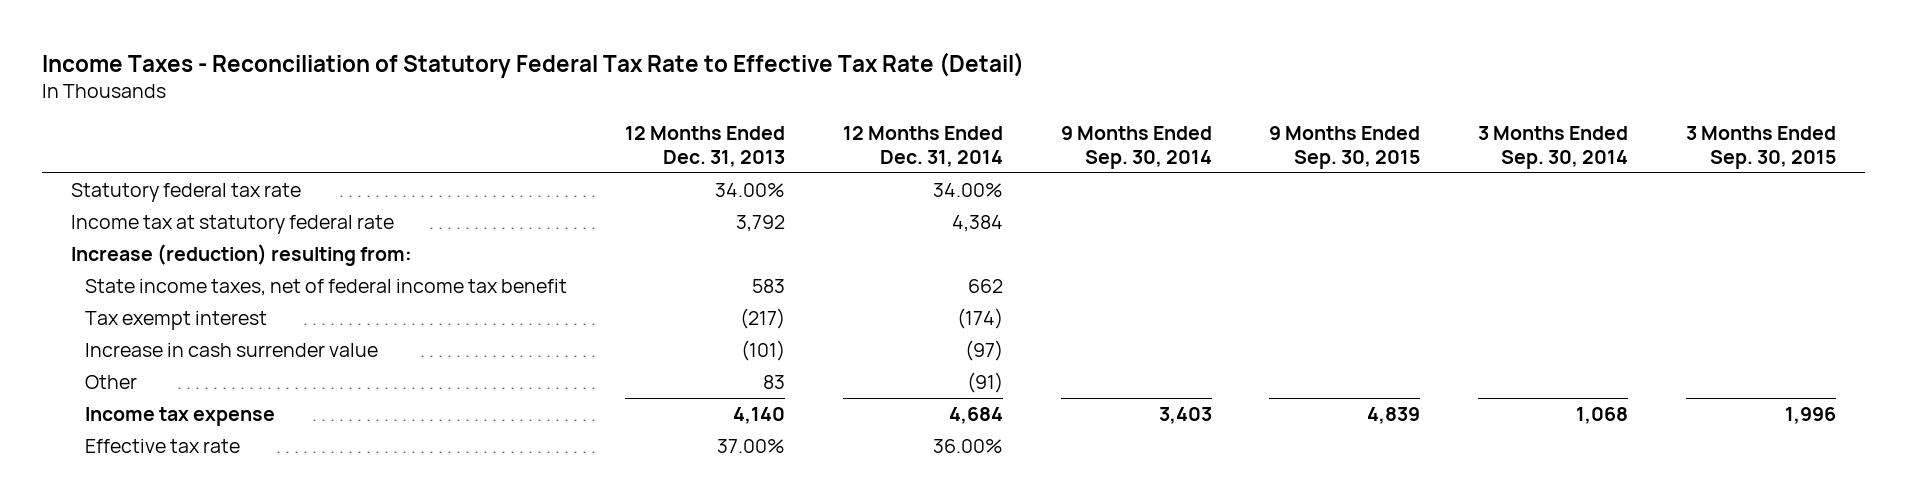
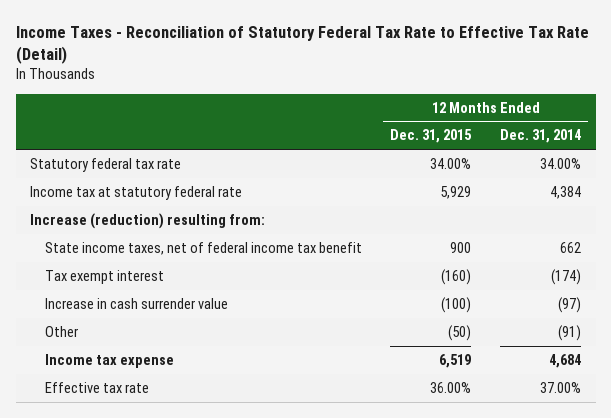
[624,126,785,167] 12 Months Ended Dec. 31, 2013 -> none
[1060,126,1212,169] 9 Months Ended Sep. 30, 2014 -> none
[1269,126,1421,169] 9 Months Ended Sep. 30, 2015 -> none
[1478,126,1629,169] 3 Months Ended Sep. 30, 2014 -> none
[1686,126,1837,169] 3 Months Ended Sep. 30, 2015 -> none
none -> [390,129,473,144] Dec. 31, 2015
[932,439,1003,454] 36.00% -> [540,381,582,393] 37.00%

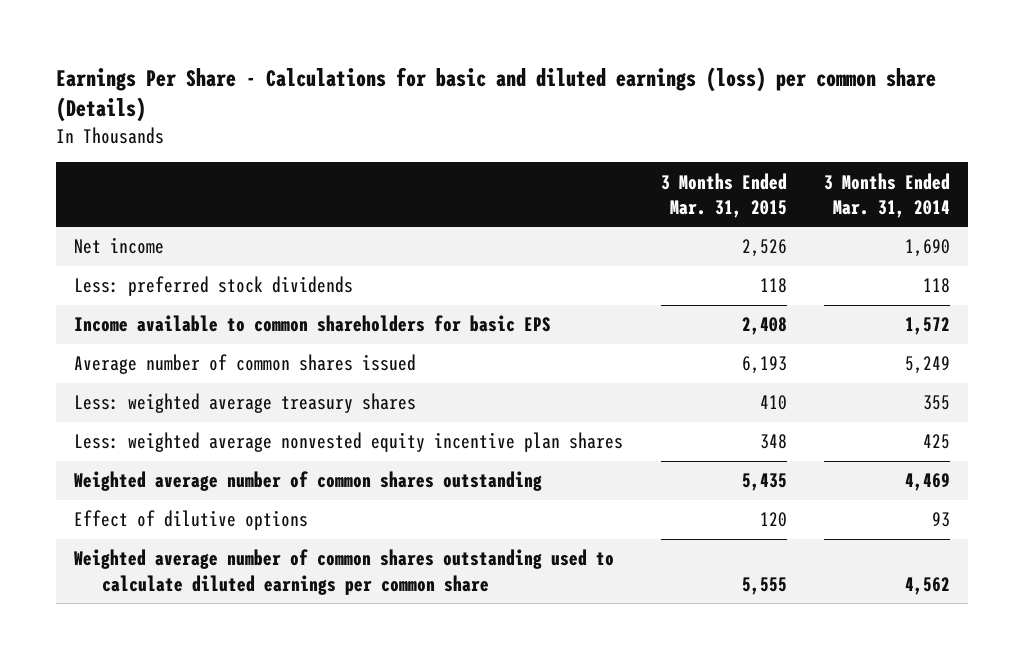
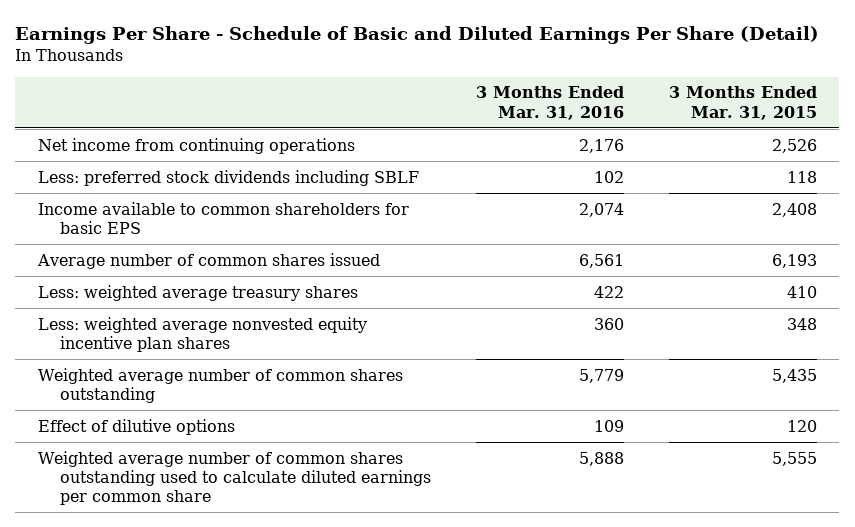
[55,67,936,123] Earnings Per Share - Calculations for basic and diluted earnings (loss) per common share (Details) -> [15,25,820,44] Earnings Per Share - Schedule of Basic and Diluted Earnings Per Share (Detail)
[823,172,950,218] 3 Months Ended Mar. 31, 2014 -> none
none -> [475,86,624,120] 3 Months Ended Mar. 31, 2016
[74,237,165,255] Net income -> [37,137,355,154] Net income from continuing operations
[74,276,354,297] Less: preferred stock dividends -> [37,169,419,186] Less: preferred stock dividends including SBLF

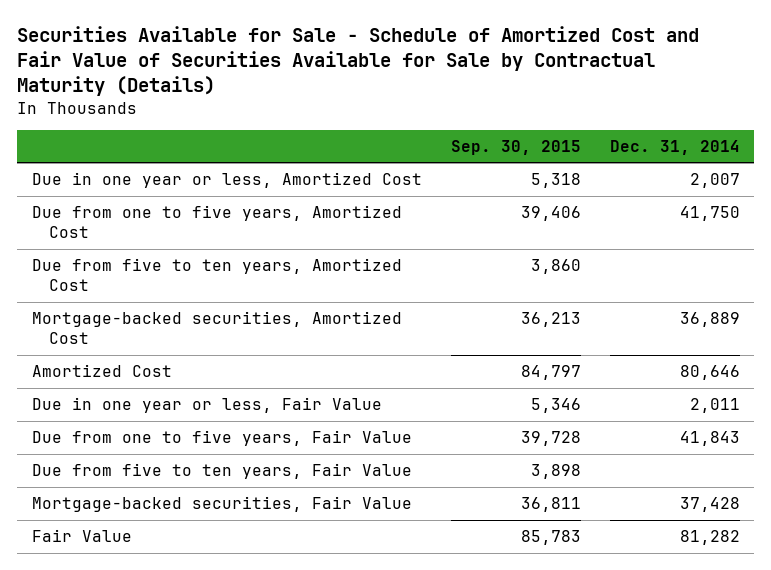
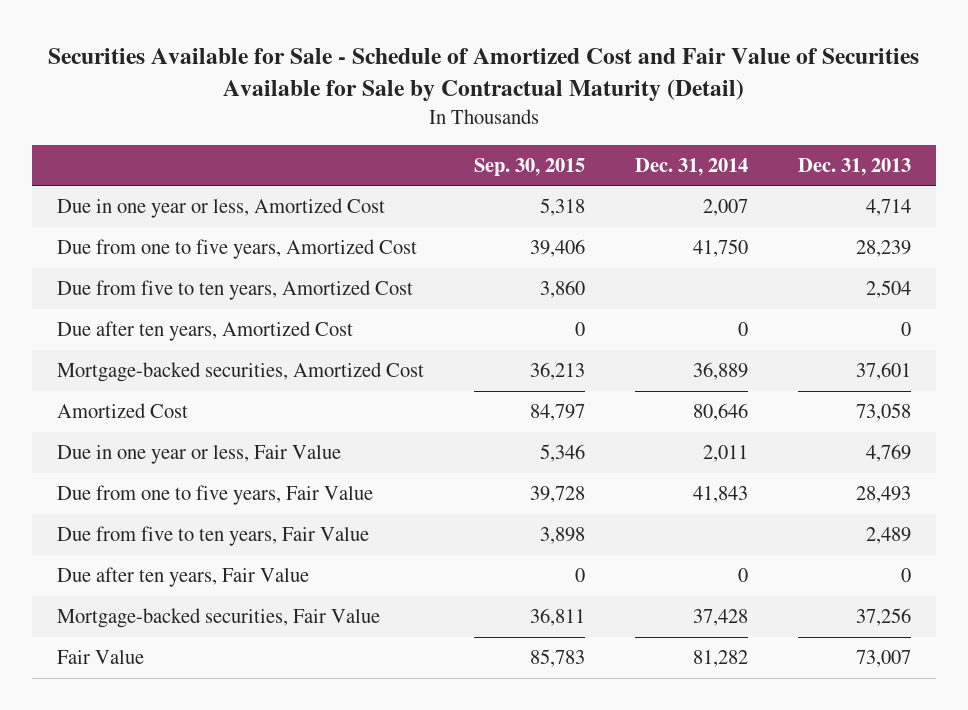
[17,26,700,96] Securities Available for Sale - Schedule of Amortized Cost and Fair Value of Securities Available for Sale by Contractual Maturity (Details) -> [47,48,919,102] Securities Available for Sale - Schedule of Amortized Cost and Fair Value of Securities Available for Sale by Contractual Maturity (Detail)
none -> [797,157,911,176] Dec. 31, 2013
none -> [57,321,354,342] Due after ten years, Amortized Cost
none -> [57,567,310,588] Due after ten years, Fair Value

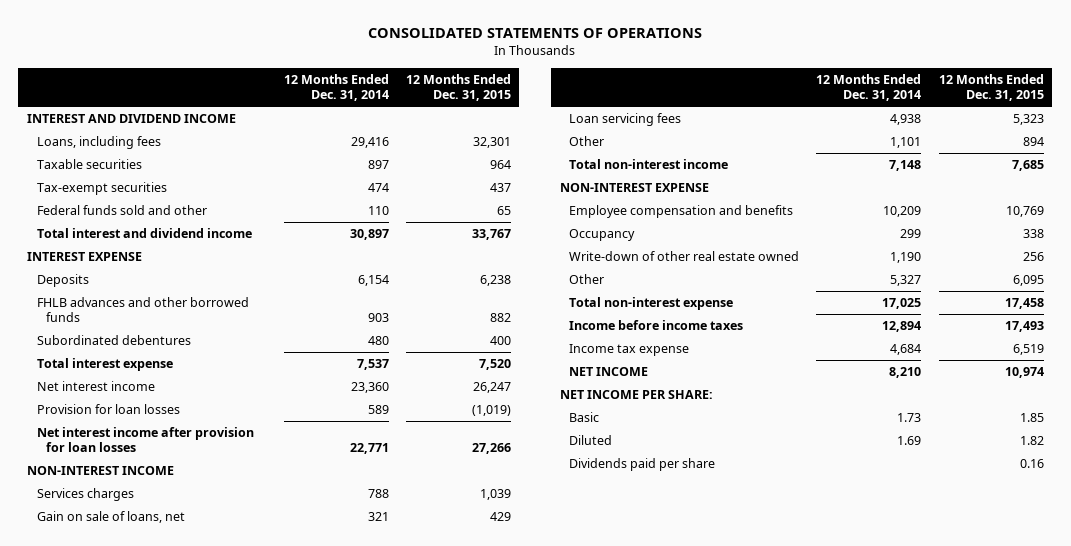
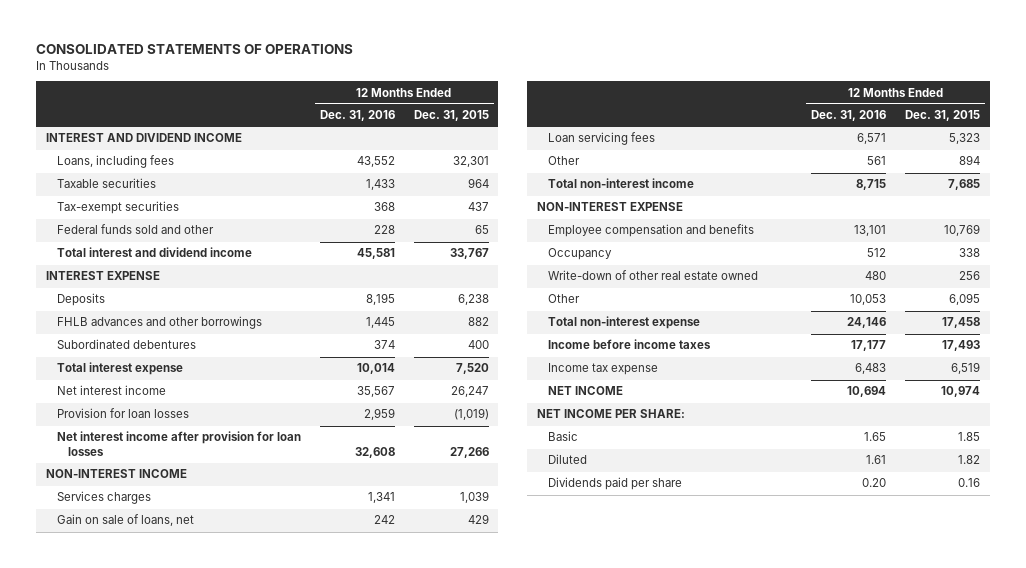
[283,74,389,102] 12 Months Ended Dec. 31, 2014 -> none
none -> [319,110,395,122] Dec. 31, 2016
[36,296,249,323] FHLB advances and other borrowed funds -> [56,316,262,330] FHLB advances and other borrowings

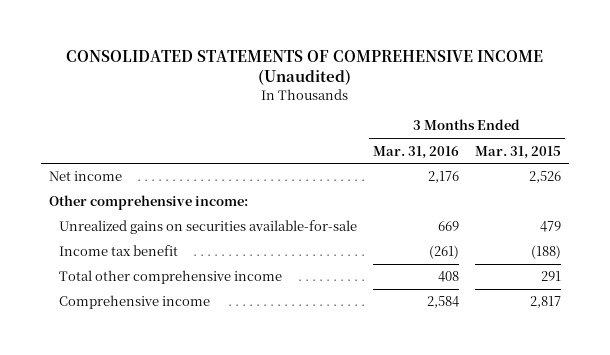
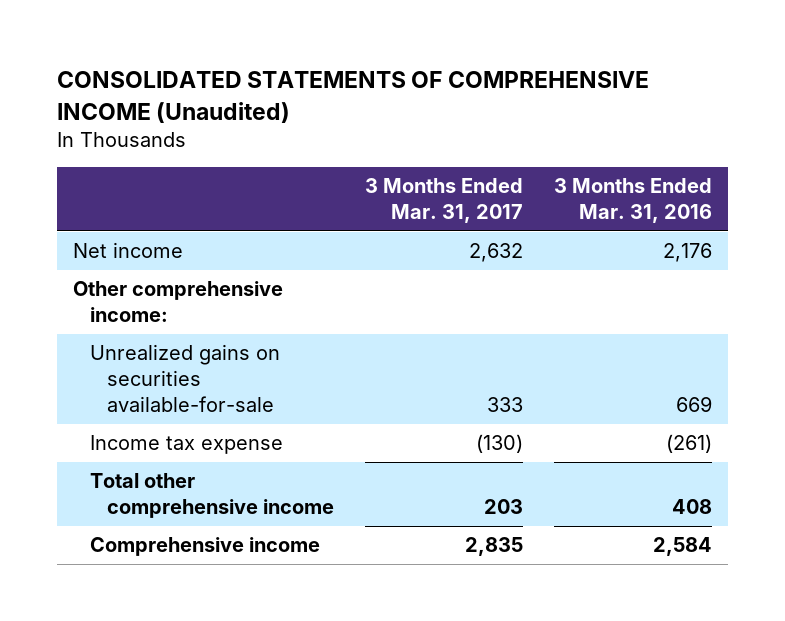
[474,145,561,159] Mar. 31, 2015 -> none
none -> [364,178,523,223] 3 Months Ended Mar. 31, 2017
[58,245,178,257] Income tax benefit -> [89,435,283,455] Income tax expense

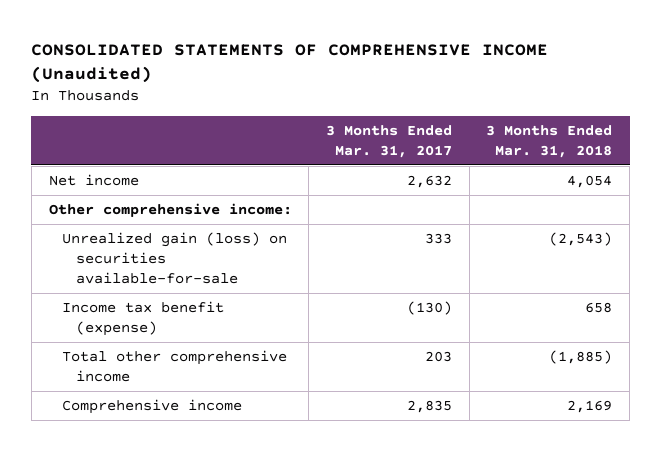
[554,178,713,223] 3 Months Ended Mar. 31, 2016 -> none
none -> [486,124,613,158] 3 Months Ended Mar. 31, 2018
[89,344,280,412] Unrealized gains on securities available-for-sale -> [62,232,288,284] Unrealized gain (loss) on securities available-for-sale
[89,435,283,455] Income tax expense -> [62,301,225,336] Income tax benefit (expense)

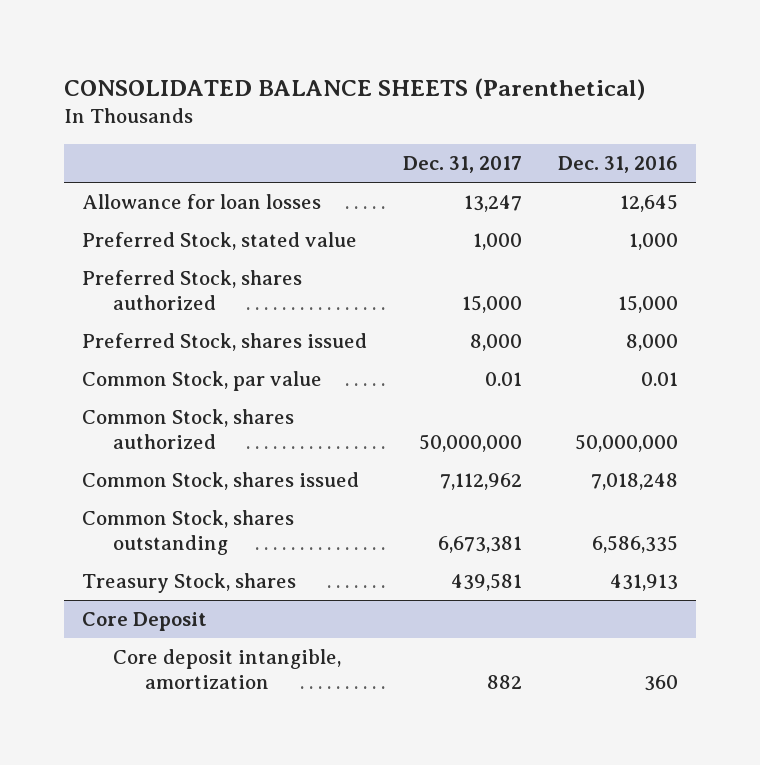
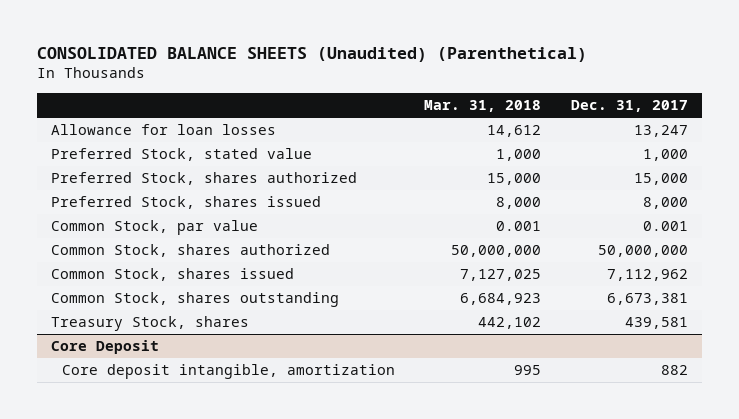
[64,77,646,100] CONSOLIDATED BALANCE SHEETS (Parenthetical) -> [36,47,587,63] CONSOLIDATED BALANCE SHEETS (Unaudited) (Parenthetical)
[558,155,679,173] Dec. 31, 2016 -> none
none -> [424,100,542,113] Mar. 31, 2018
[485,372,523,387] 0.01 -> [642,221,688,232] 0.001

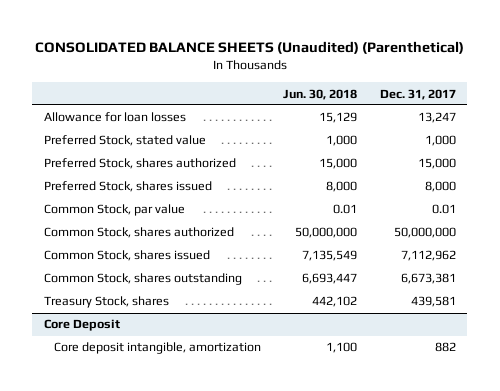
[424,100,542,113] Mar. 31, 2018 -> none
none -> [283,88,358,100] Jun. 30, 2018
[642,221,688,232] 0.001 -> [432,204,457,215] 0.01

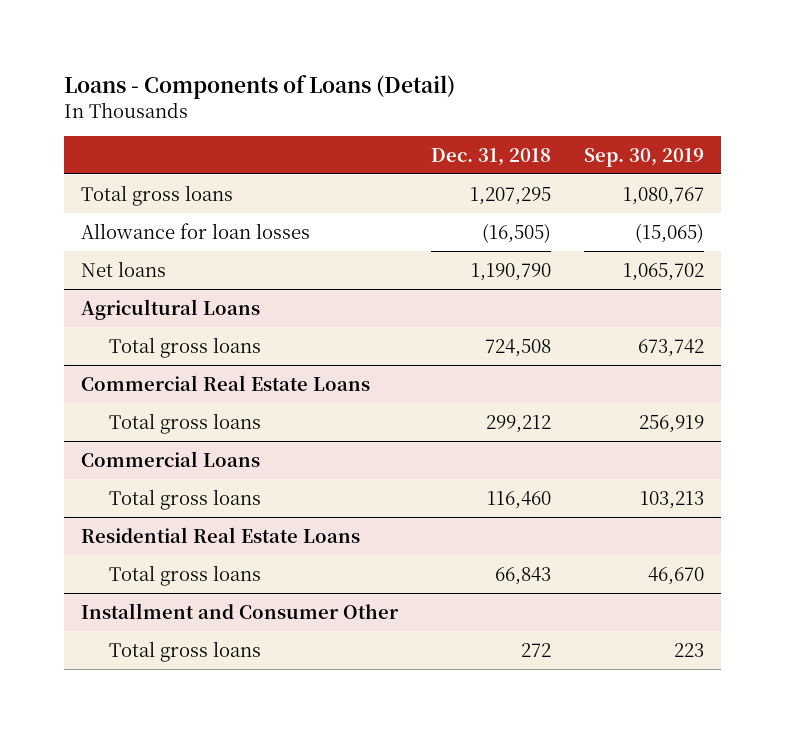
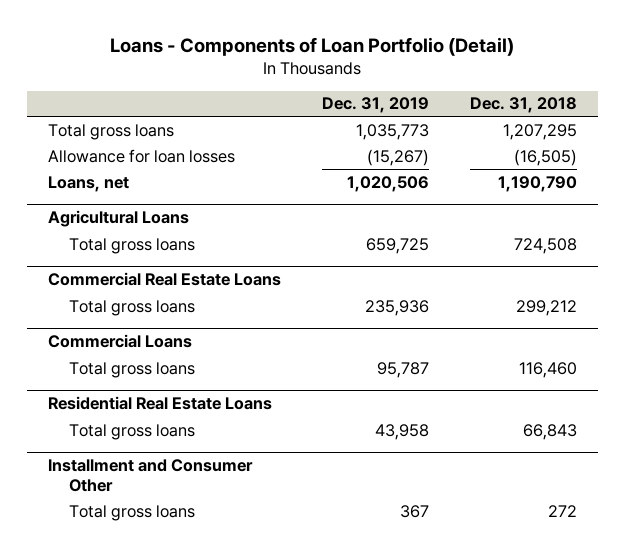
[64,74,456,99] Loans - Components of Loans (Detail) -> [110,37,515,57] Loans - Components of Loan Portfolio (Detail)
[584,147,705,167] Sep. 30, 2019 -> none
none -> [321,97,429,114] Dec. 31, 2019
[80,260,166,277] Net loans -> [47,175,129,192] Loans, net

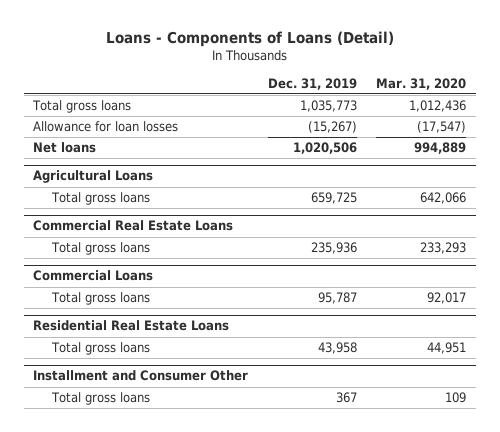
[110,37,515,57] Loans - Components of Loan Portfolio (Detail) -> [105,31,394,48] Loans - Components of Loans (Detail)
[470,97,578,114] Dec. 31, 2018 -> none
none -> [376,77,467,90] Mar. 31, 2020
[47,175,129,192] Loans, net -> [33,142,97,154] Net loans

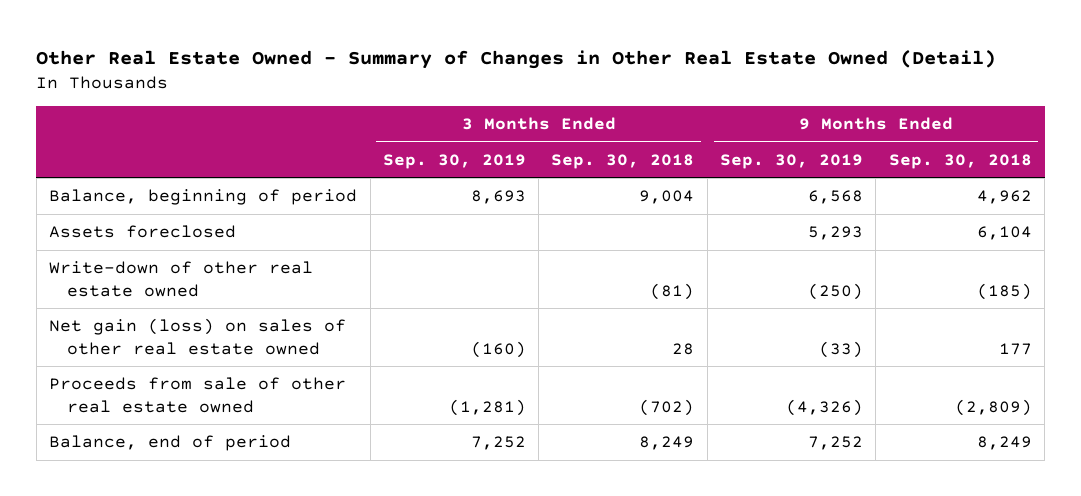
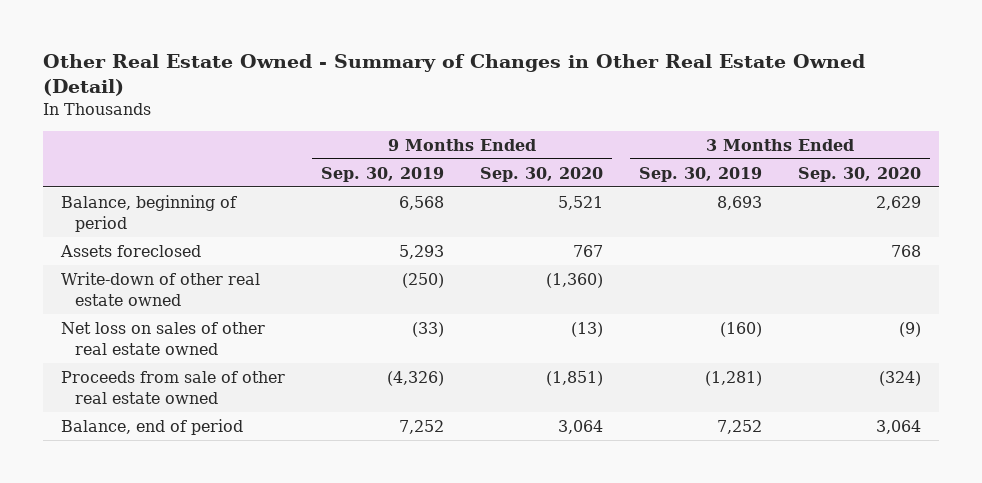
[551,154,695,170] Sep. 30, 2018 -> none
[888,154,1032,170] Sep. 30, 2018 -> none
none -> [480,166,604,182] Sep. 30, 2020
none -> [798,166,922,182] Sep. 30, 2020
[49,318,347,355] Net gain (loss) on sales of other real estate owned -> [60,321,265,355] Net loss on sales of other real estate owned

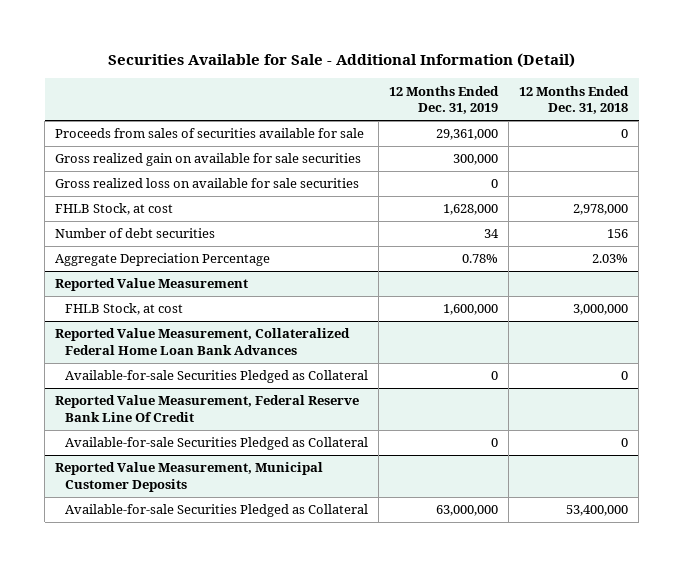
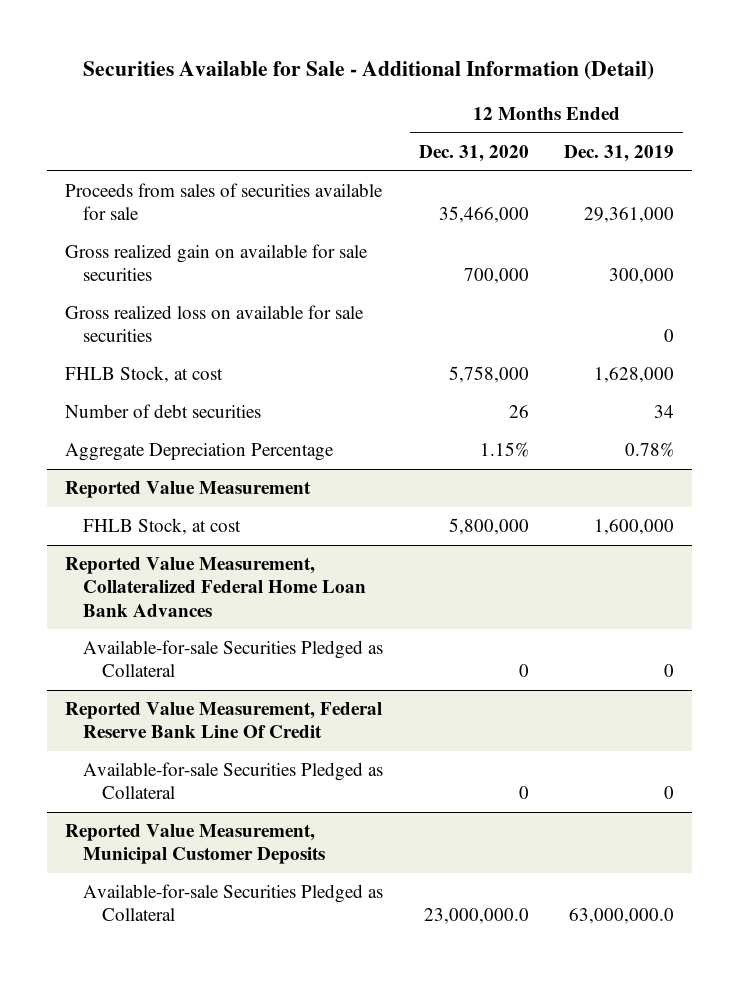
[519,85,630,115] 12 Months Ended Dec. 31, 2018 -> none
none -> [418,144,529,162] Dec. 31, 2020
[436,505,499,517] 63,000,000 -> [569,908,675,925] 63,000,000.0

